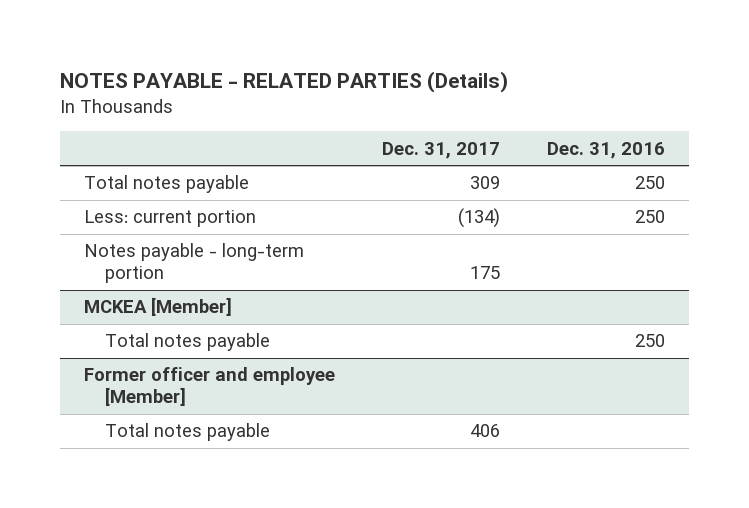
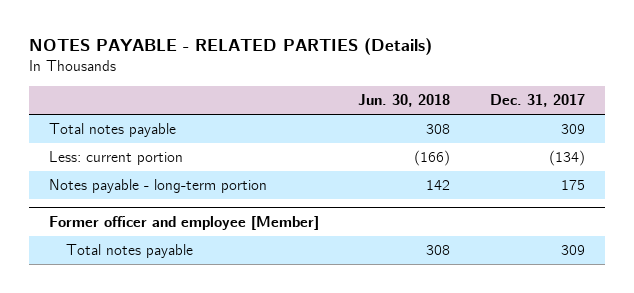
[547,141,666,159] Dec. 31, 2016 -> none
none -> [358,94,451,108] Jun. 30, 2018
[83,297,232,317] MCKEA [Member] -> none
[104,333,270,352] Total notes payable -> none
[470,424,501,438] 406 -> [561,245,586,256] 309

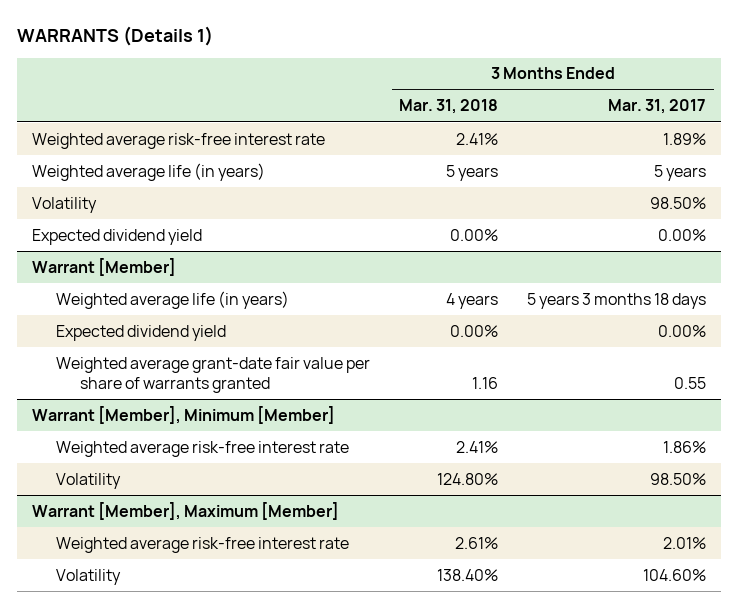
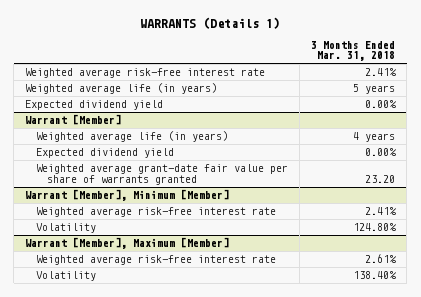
[608,99,707,115] Mar. 31, 2017 -> none
[31,196,97,213] Volatility -> none
[472,376,499,389] 1.16 -> [365,174,396,183] 23.20

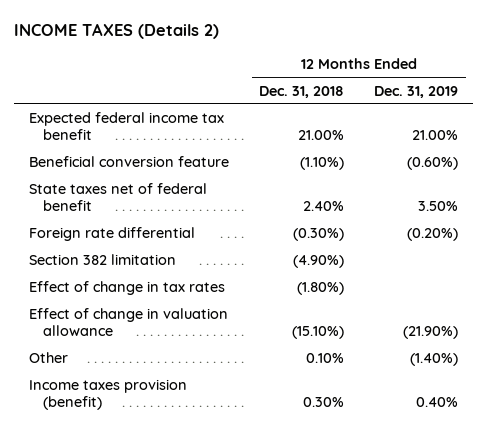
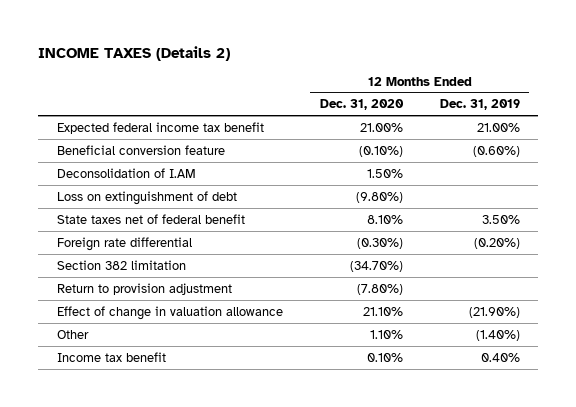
[259,85,345,98] Dec. 31, 2018 -> none
none -> [319,99,404,111] Dec. 31, 2020
none -> [56,167,196,178] Deconsolidation of I.AM
none -> [56,190,237,205] Loss on extinguishment of debt
[28,281,225,296] Effect of change in tax rates -> none
none -> [56,282,232,295] Return to provision adjustment
[28,379,187,411] Income taxes provision (benefit) -> [56,351,166,362] Income tax benefit

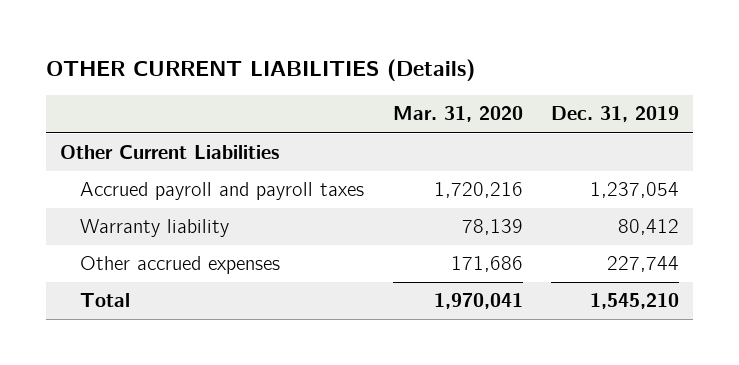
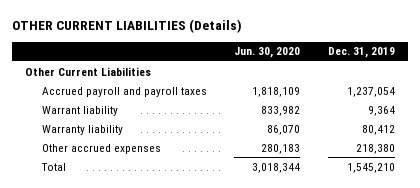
[392,106,523,123] Mar. 31, 2020 -> none
none -> [234,47,301,59] Jun. 30, 2020
none -> [41,105,118,116] Warrant liability
[607,256,680,273] 227,744 -> [355,143,395,154] 218,380

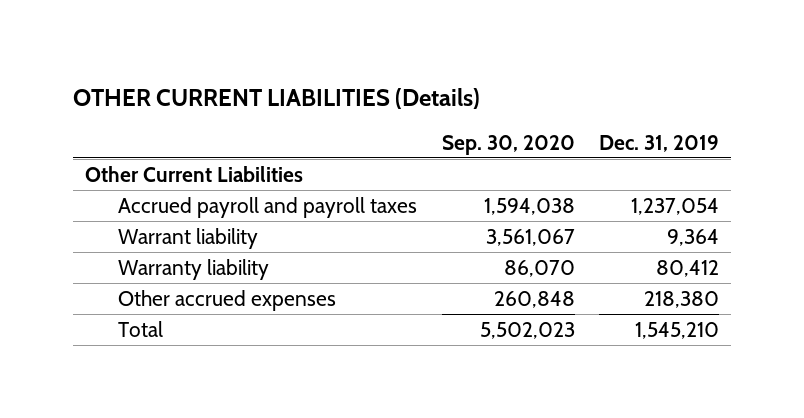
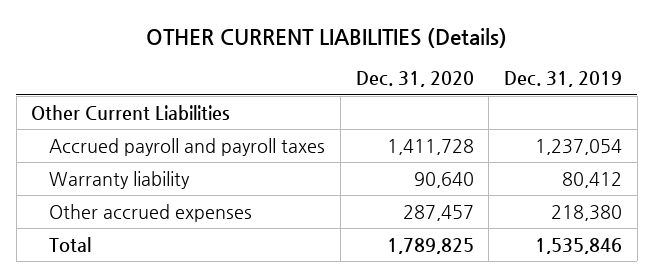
[441,134,575,155] Sep. 30, 2020 -> none
none -> [355,71,474,88] Dec. 31, 2020
[118,228,259,250] Warrant liability -> none
[635,322,720,340] 1,545,210 -> [535,237,623,254] 1,535,846

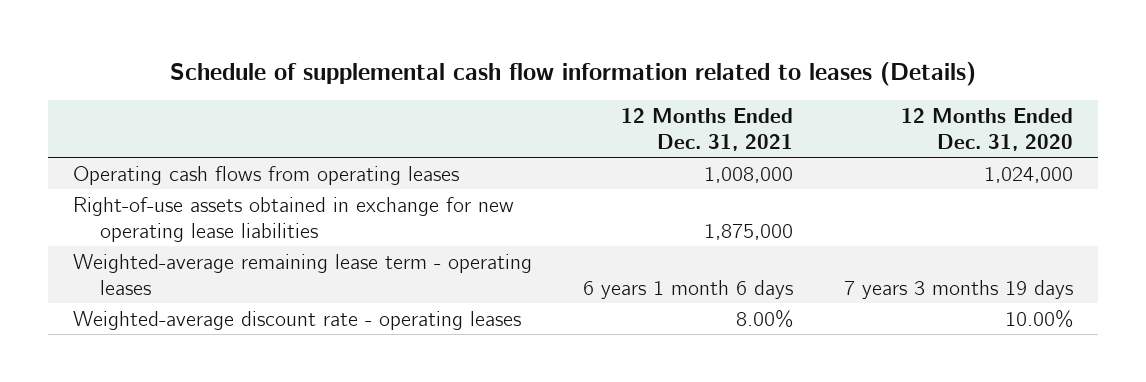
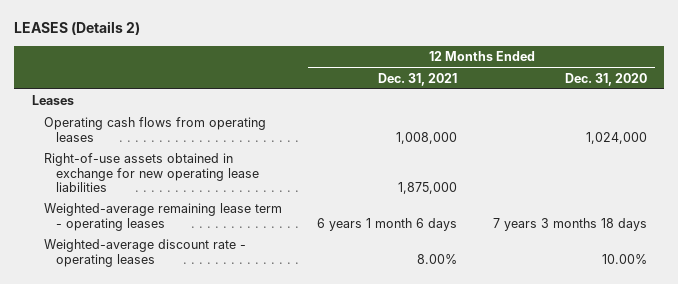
[169,61,976,86] Schedule of supplemental cash flow information related to leases (Details) -> [14,21,141,36] LEASES (Details 2)
none -> [31,95,74,106] Leases
[843,279,1073,299] 7 years 3 months 19 days -> [492,217,647,231] 7 years 3 months 18 days

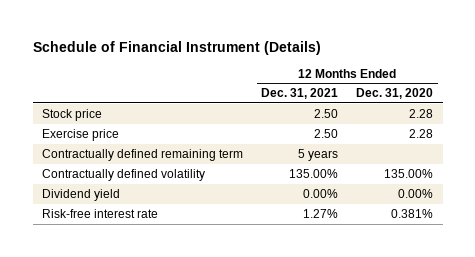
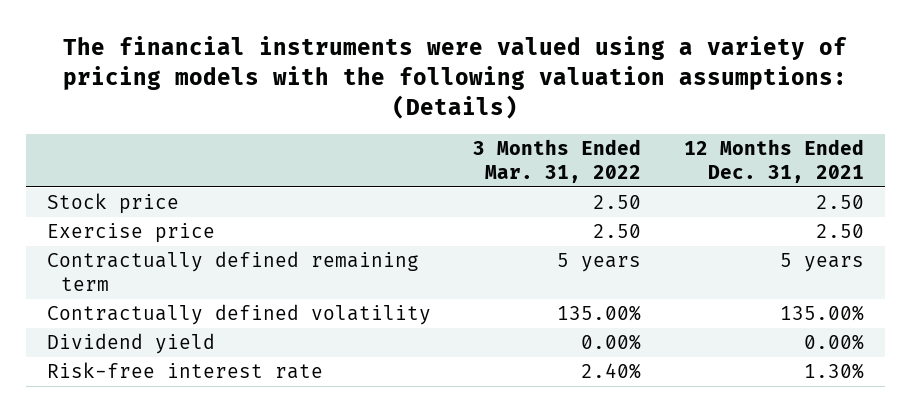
[32,40,321,55] Schedule of Financial Instrument (Details) -> [63,36,848,119] The financial instruments were valued using a variety of pricing models with the following valuation assumptions: (Details)
[356,88,434,100] Dec. 31, 2020 -> none
none -> [473,139,642,183] 3 Months Ended Mar. 31, 2022
[303,209,339,219] 1.27% -> [803,363,864,380] 1.30%

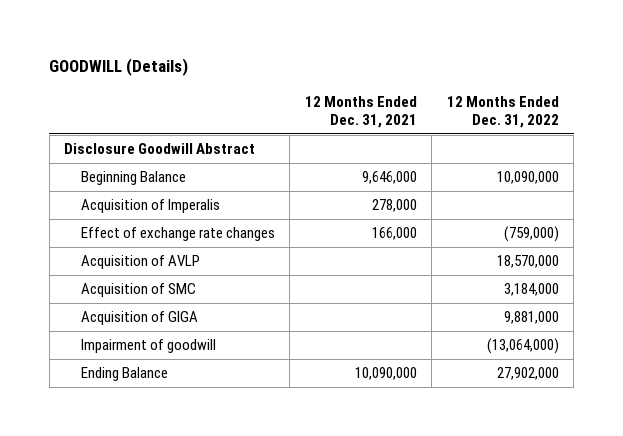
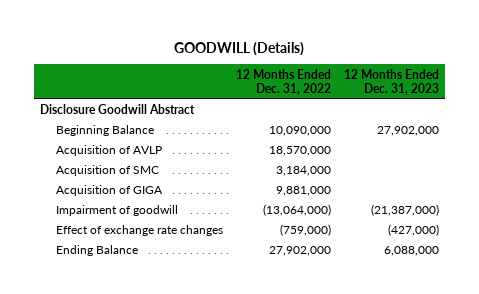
[304,95,417,128] 12 Months Ended Dec. 31, 2021 -> none
none -> [343,68,439,95] 12 Months Ended Dec. 31, 2023
[80,199,220,214] Acquisition of Imperalis -> none
[80,227,275,242] Effect of exchange rate changes -> [56,225,224,237] Effect of exchange rate changes

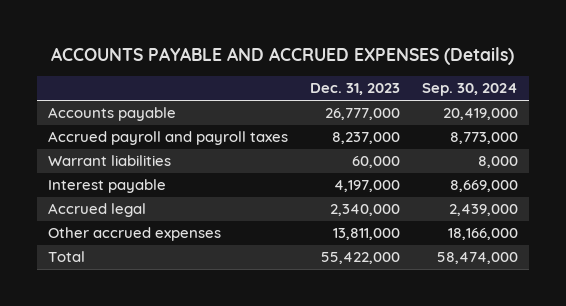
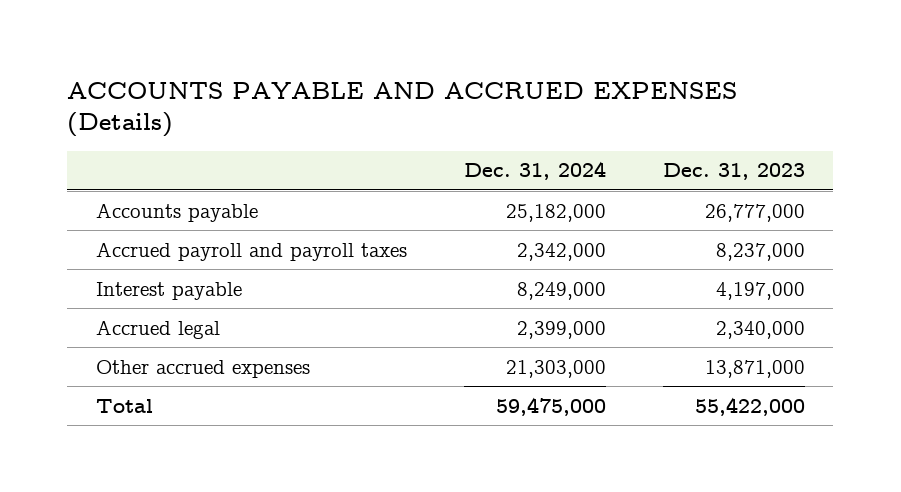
[422,83,519,97] Sep. 30, 2024 -> none
none -> [463,161,606,181] Dec. 31, 2024
[48,155,172,167] Warrant liabilities -> none
[333,228,401,241] 13,811,000 -> [704,359,805,378] 13,871,000

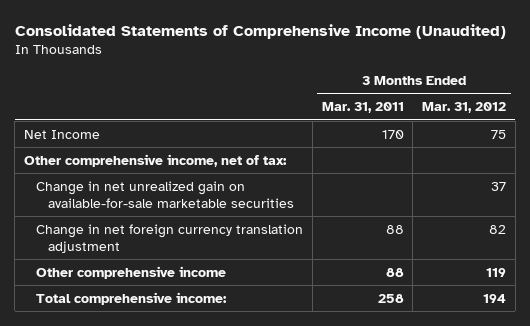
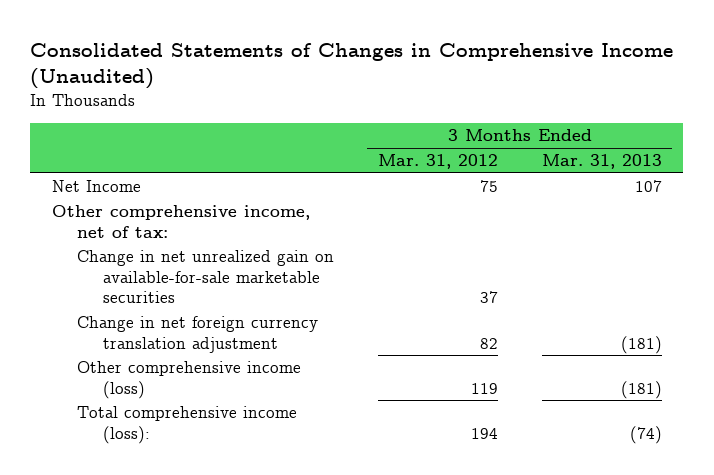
[14,24,506,40] Consolidated Statements of Comprehensive Income (Unaudited) -> [30,42,674,90] Consolidated Statements of Changes in Comprehensive Income (Unaudited)
[321,102,404,114] Mar. 31, 2011 -> none
none -> [541,154,662,170] Mar. 31, 2013
[36,265,227,279] Other comprehensive income -> [77,361,302,399] Other comprehensive income (loss)
[36,291,228,305] Total comprehensive income: -> [77,406,298,444] Total comprehensive income (loss):

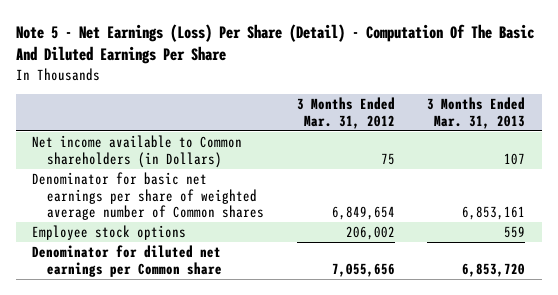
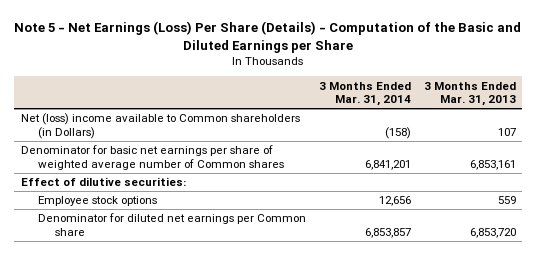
[15,24,534,65] Note 5 - Net Earnings (Loss) Per Share (Detail) - Computation Of The Basic And Diluted Earnings Per Share -> [14,20,522,53] Note 5 - Net Earnings (Loss) Per Share (Details) - Computation of the Basic and Diluted Earnings per Share
[296,96,395,129] 3 Months Ended Mar. 31, 2012 -> none
none -> [318,81,411,106] 3 Months Ended Mar. 31, 2014
[32,135,243,168] Net income available to Common shareholders (in Dollars) -> [20,113,300,139] Net (loss) income available to Common shareholders (in Dollars)
none -> [20,177,186,187] Effect of dilutive securities:

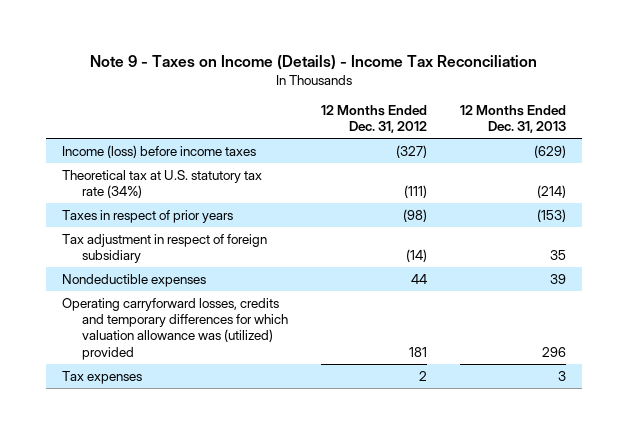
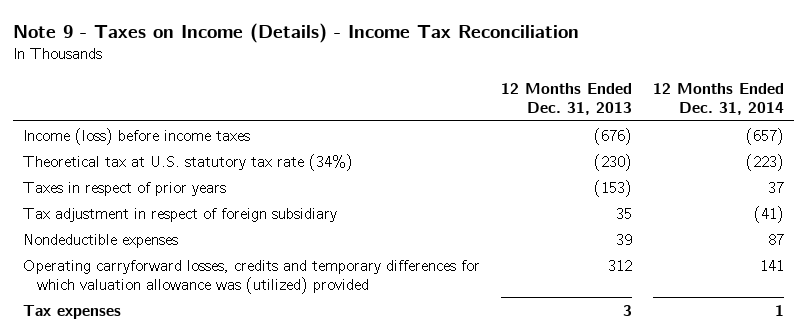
[320,104,427,134] 12 Months Ended Dec. 31, 2012 -> none
none -> [652,82,784,116] 12 Months Ended Dec. 31, 2014
[533,144,566,158] (629) -> [593,127,632,145] (676)
[536,185,566,199] (214) -> [593,153,632,171] (230)
[541,346,566,357] 296 -> [607,259,632,271] 312

